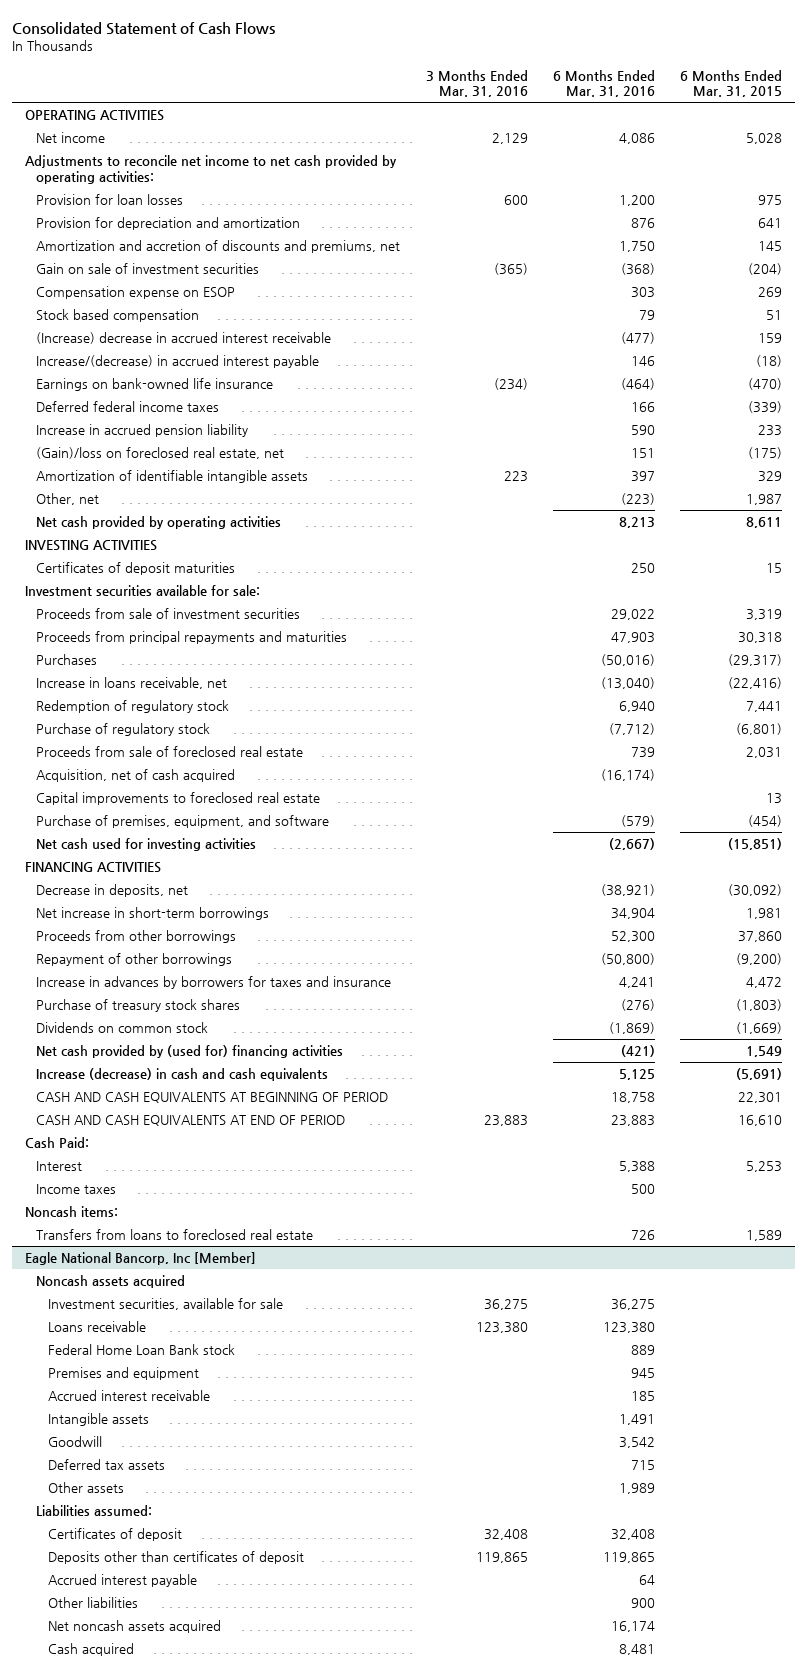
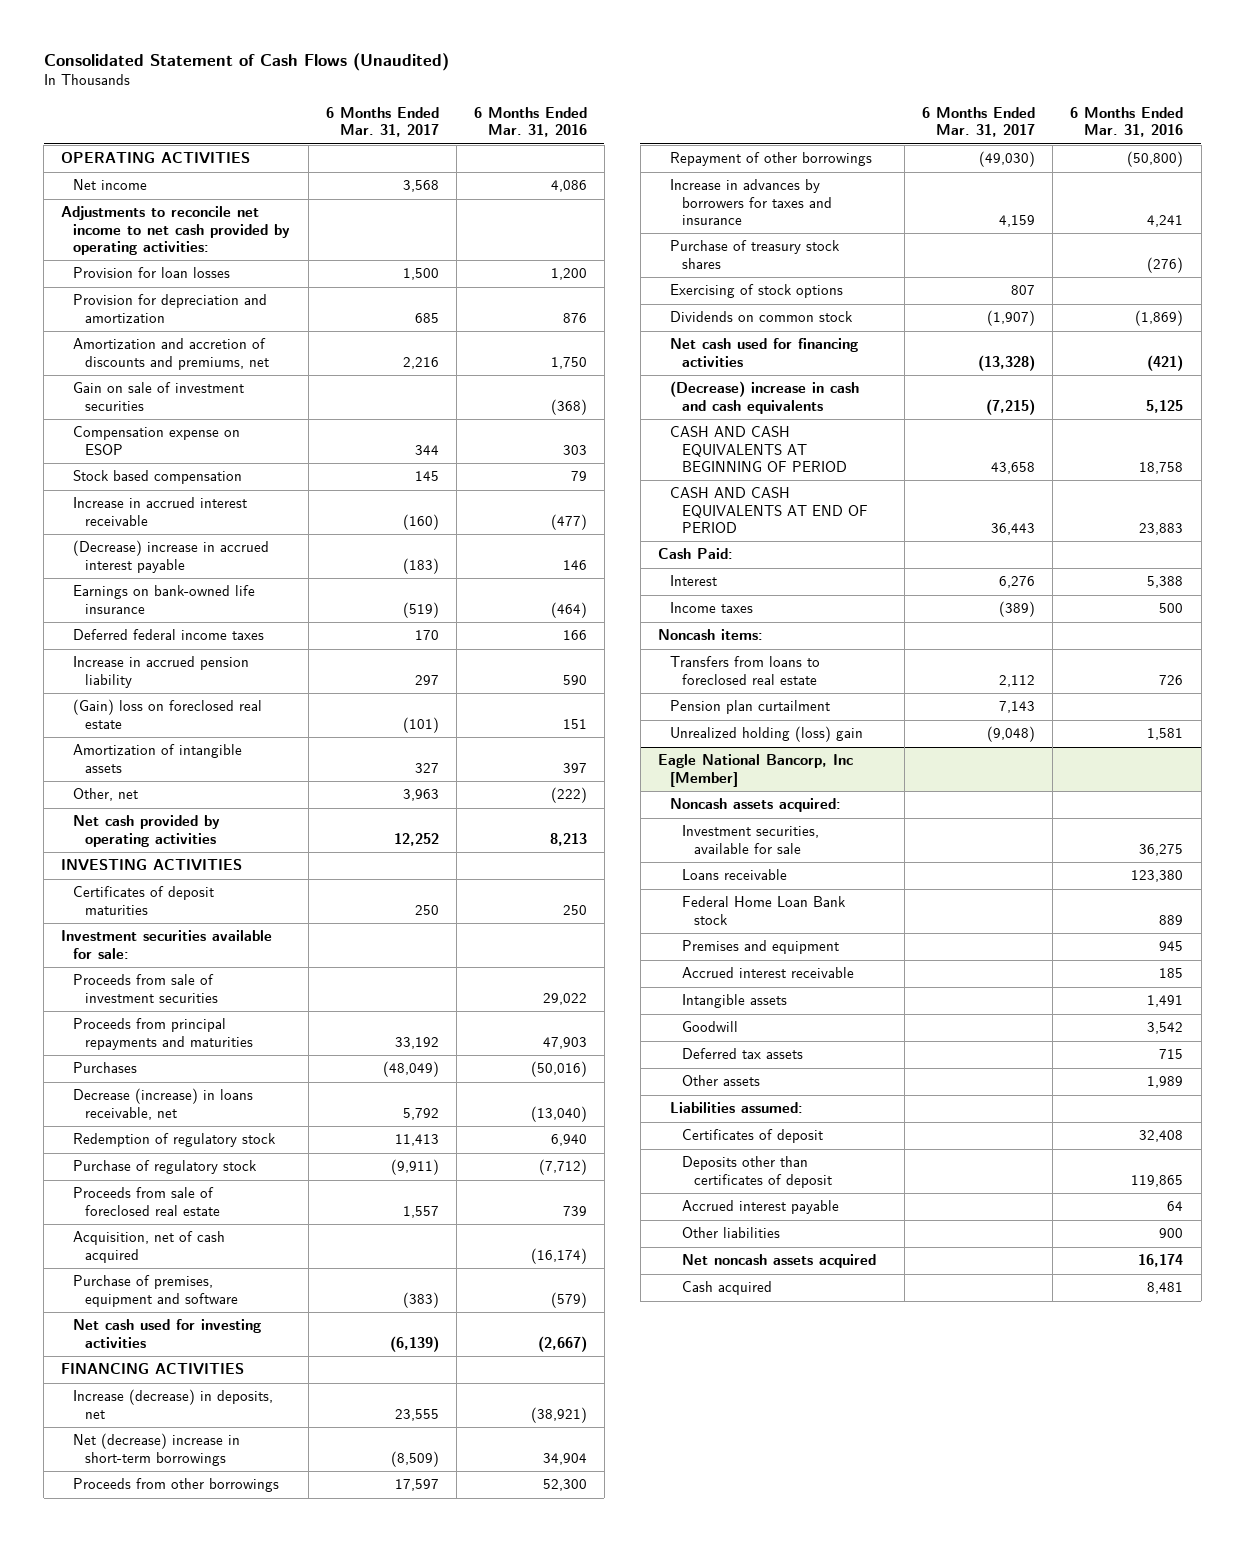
[12,21,276,35] Consolidated Statement of Cash Flows -> [43,53,449,72] Consolidated Statement of Cash Flows (Unaudited)
[425,69,528,98] 3 Months Ended Mar. 31, 2016 -> none
[680,69,783,98] 6 Months Ended Mar. 31, 2015 -> none
none -> [325,107,439,138] 6 Months Ended Mar. 31, 2017
[36,332,332,345] (Increase) decrease in accrued interest receivable -> [73,497,248,526] Increase in accrued interest receivable
[36,355,320,369] Increase/(decrease) in accrued interest payable -> [73,540,270,573] (Decrease) increase in accrued interest payable
[36,447,285,460] (Gain)/loss on foreclosed real estate, net -> [73,699,263,729] (Gain) loss on foreclosed real estate
[36,470,309,484] Amortization of identifiable intangible assets -> [73,744,243,773] Amortization of intangible assets
[621,493,656,506] (223) -> [550,787,587,804] (222)
[36,677,228,690] Increase in loans receivable, net -> [73,1088,254,1120] Decrease (increase) in loans receivable, net
[36,792,321,806] Capital improvements to foreclosed real estate -> none
[36,815,330,829] Purchase of premises, equipment, and software -> [73,1275,239,1307] Purchase of premises, equipment and software
[36,884,189,898] Decrease in deposits, net -> [73,1389,274,1419] Increase (decrease) in deposits, net
[36,907,270,921] Net increase in short-term borrowings -> [73,1433,241,1466] Net (decrease) increase in short-term borrowings
none -> [669,284,843,299] Exercising of stock options
[36,1045,344,1059] Net cash provided by (used for) financing activities -> [669,338,858,367] Net cash used for financing activities
[36,1068,329,1082] Increase (decrease) in cash and cash equivalents -> [669,381,859,414] (Decrease) increase in cash and cash equivalents
none -> [669,700,830,715] Pension plan curtailment
none -> [669,726,863,743] Unrealized holding (loss) gain
[36,1275,186,1289] Noncash assets acquired -> [669,798,841,813] Noncash assets acquired:

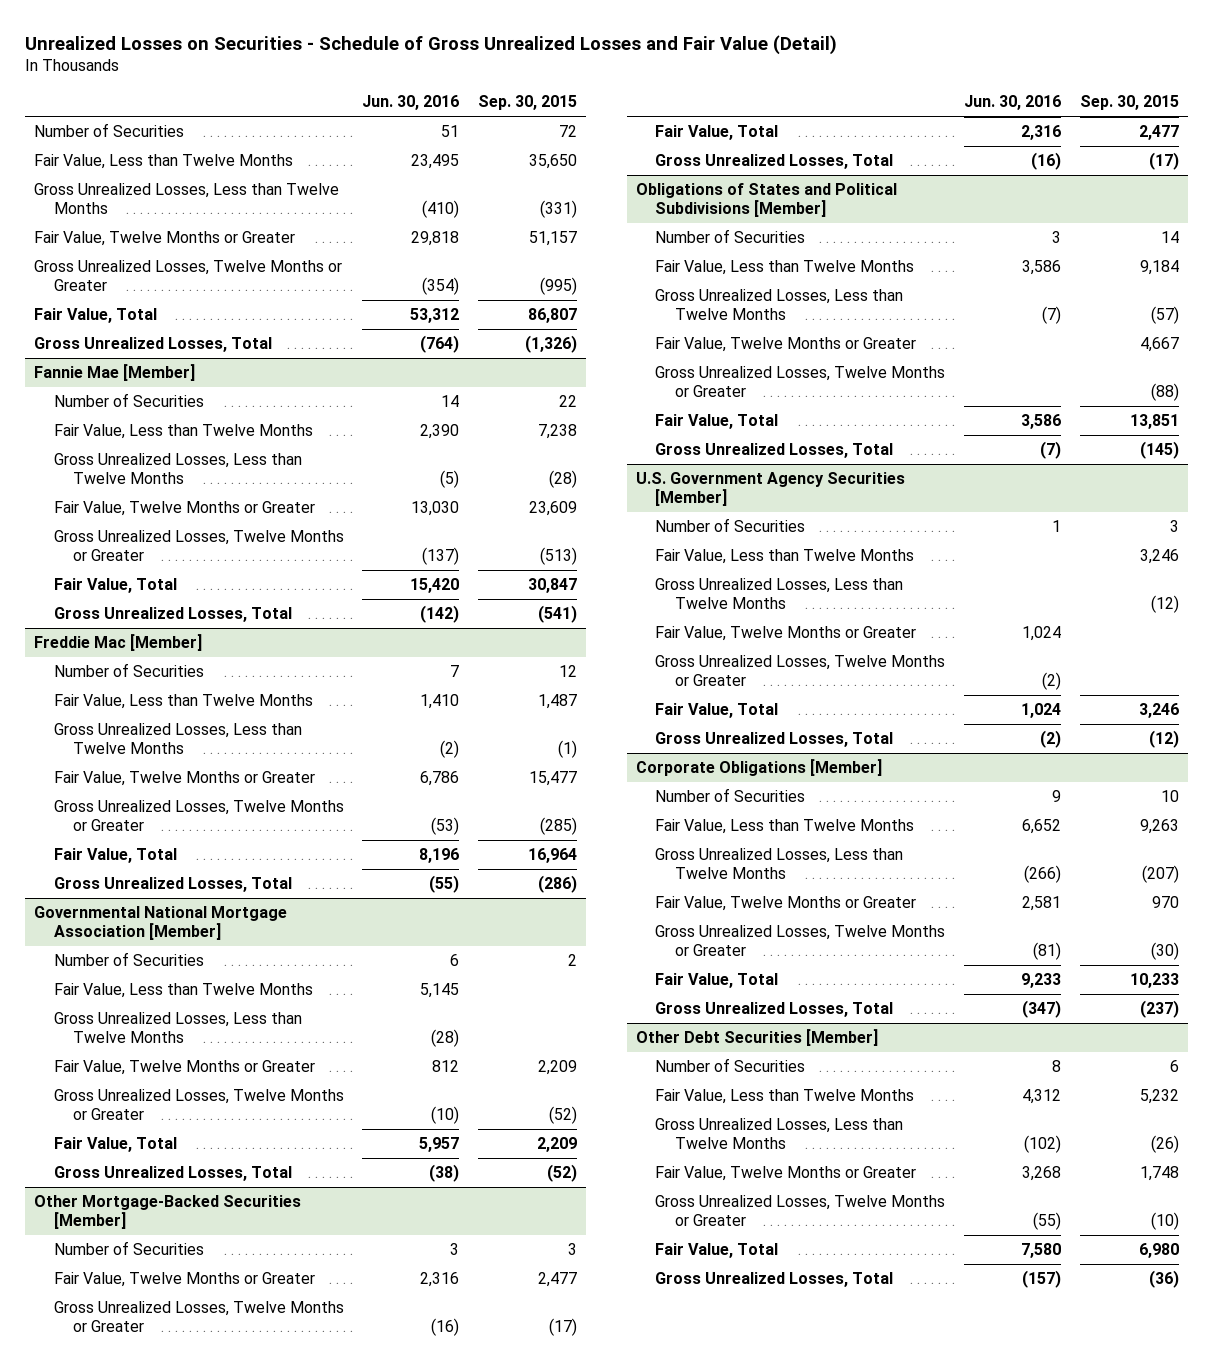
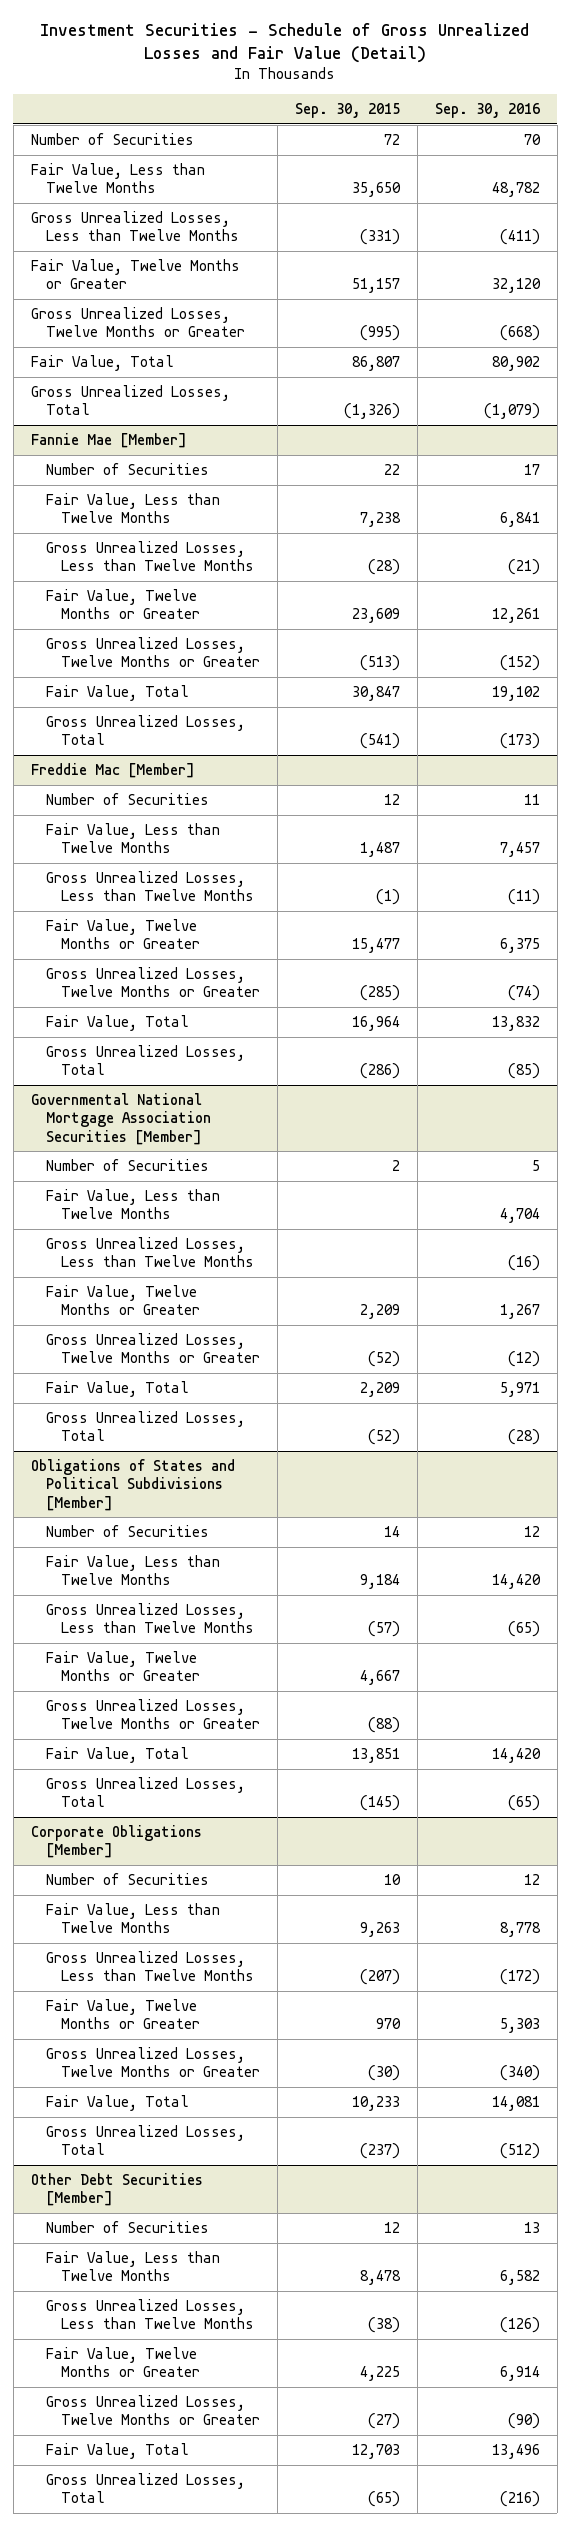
[24,34,837,55] Unrealized Losses on Securities - Schedule of Gross Unrealized Losses and Fair Value (Detail) -> [40,23,530,64] Investment Securities - Schedule of Gross Unrealized Losses and Fair Value (Detail)
[362,95,460,111] Jun. 30, 2016 -> none
none -> [434,102,540,118] Sep. 30, 2016
[34,906,288,941] Governmental National Mortgage Association [Member] -> [30,1093,211,1145] Governmental National Mortgage Association Securities [Member]
[34,1195,302,1230] Other Mortgage-Backed Securities [Member] -> none
[53,1241,204,1256] Number of Securities -> none
[53,1272,315,1288] Fair Value, Twelve Months or Greater -> none
[53,1301,344,1333] Gross Unrealized Losses, Twelve Months or Greater -> none
[655,125,779,141] Fair Value, Total -> none
[655,154,894,170] Gross Unrealized Losses, Total -> none
[635,472,905,507] U.S. Government Agency Securities [Member] -> none
[655,518,806,533] Number of Securities -> none
[655,549,915,565] Fair Value, Less than Twelve Months -> none
[655,578,904,610] Gross Unrealized Losses, Less than Twelve Months -> none
[655,626,917,642] Fair Value, Twelve Months or Greater -> none
[655,655,946,687] Gross Unrealized Losses, Twelve Months or Greater -> none
[655,703,779,719] Fair Value, Total -> none
[655,732,894,748] Gross Unrealized Losses, Total -> none
[1169,1060,1179,1073] 6 -> [383,2222,400,2234] 12
[1139,1089,1179,1105] 5,232 -> [359,2270,401,2286] 8,478
[1150,1135,1179,1154] (26) -> [367,2317,400,2334] (38)
[1139,1166,1179,1182] 1,748 -> [359,2366,400,2382] 4,225
[1150,1212,1179,1231] (10) -> [367,2413,400,2430] (27)
[1138,1243,1179,1259] 6,980 -> [351,2444,400,2460] 12,703
[1148,1270,1179,1289] (36) -> [367,2491,400,2508] (65)

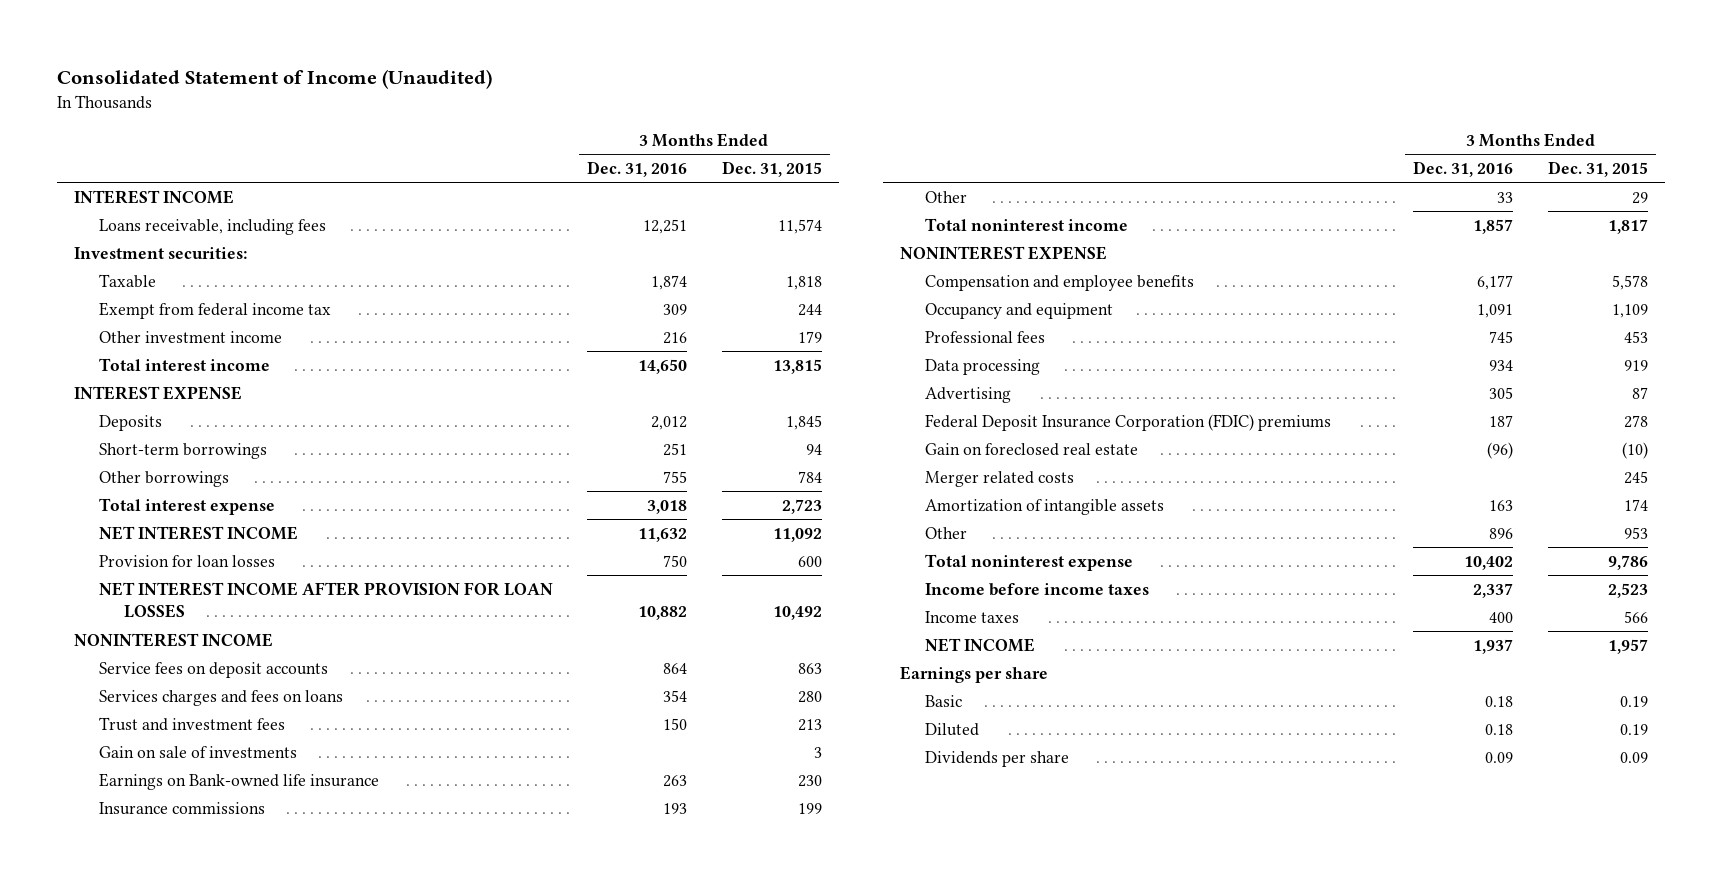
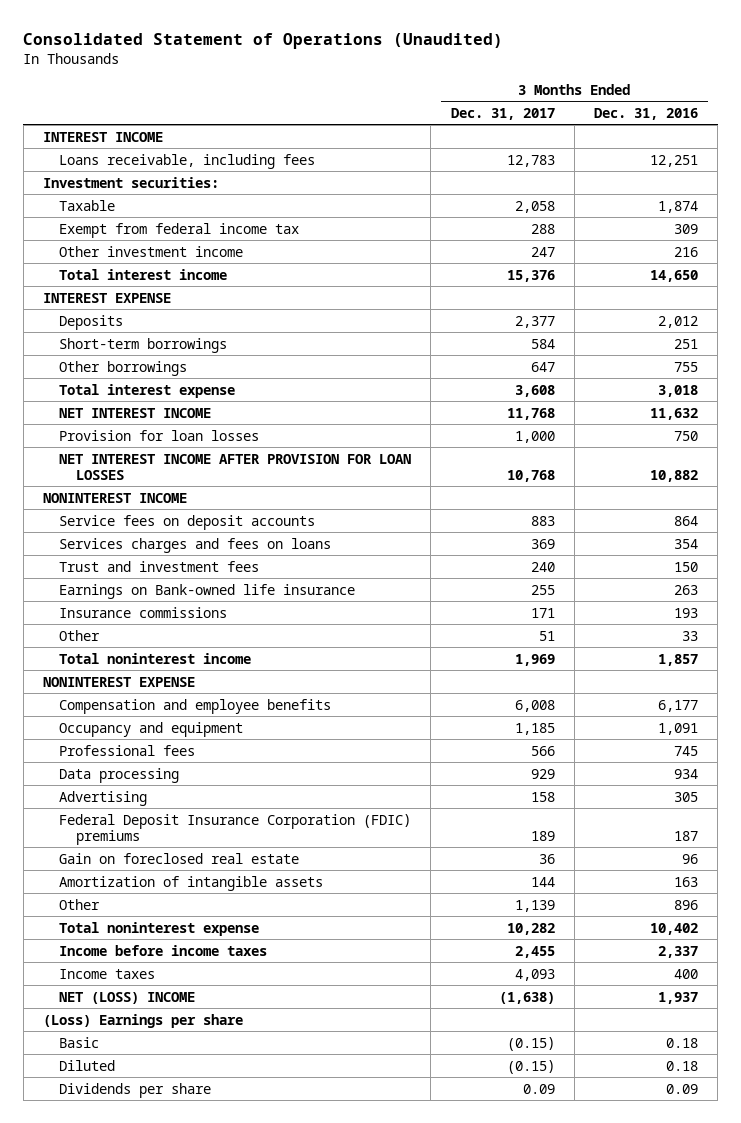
[56,69,492,90] Consolidated Statement of Income (Unaudited) -> [23,33,504,50] Consolidated Statement of Operations (Unaudited)
[721,160,822,177] Dec. 31, 2015 -> none
none -> [450,107,555,120] Dec. 31, 2017
[98,745,297,758] Gain on sale of investments -> none
[925,470,1075,487] Merger related costs -> none
[1487,441,1514,459] (96) -> [682,853,699,864] 96
[925,637,1036,652] NET INCOME -> [59,991,196,1004] NET (LOSS) INCOME
[900,665,1049,683] Earnings per share -> [42,1013,243,1028] (Loss) Earnings per share

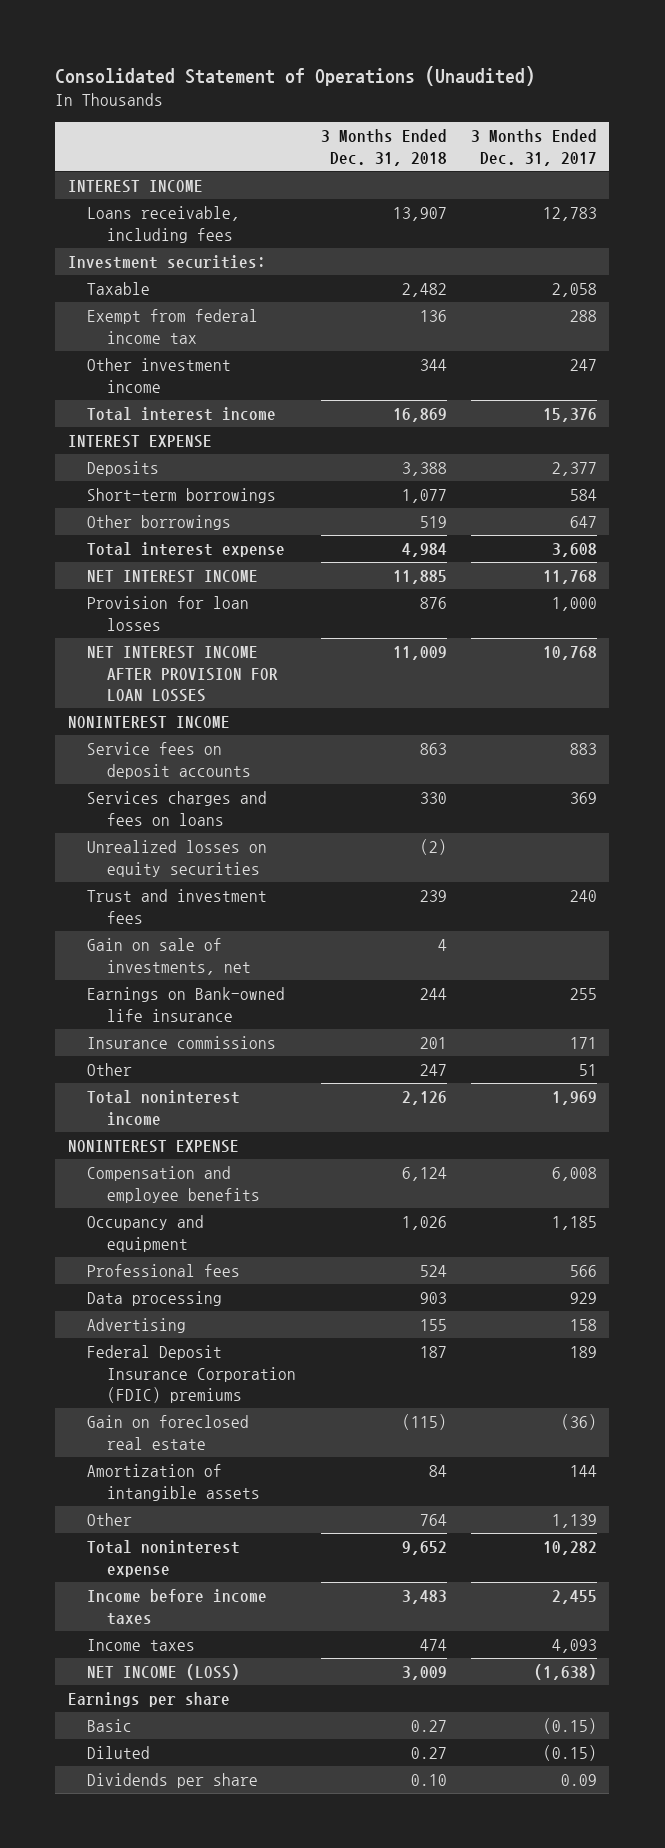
[594,107,699,120] Dec. 31, 2016 -> none
none -> [320,129,447,166] 3 Months Ended Dec. 31, 2018
none -> [87,840,268,877] Unrealized losses on equity securities
none -> [87,938,252,975] Gain on sale of investments, net
[538,853,555,864] 36 -> [561,1414,598,1431] (36)
[59,991,196,1004] NET (LOSS) INCOME -> [87,1664,241,1681] NET INCOME (LOSS)
[42,1013,243,1028] (Loss) Earnings per share -> [67,1692,230,1708] Earnings per share

